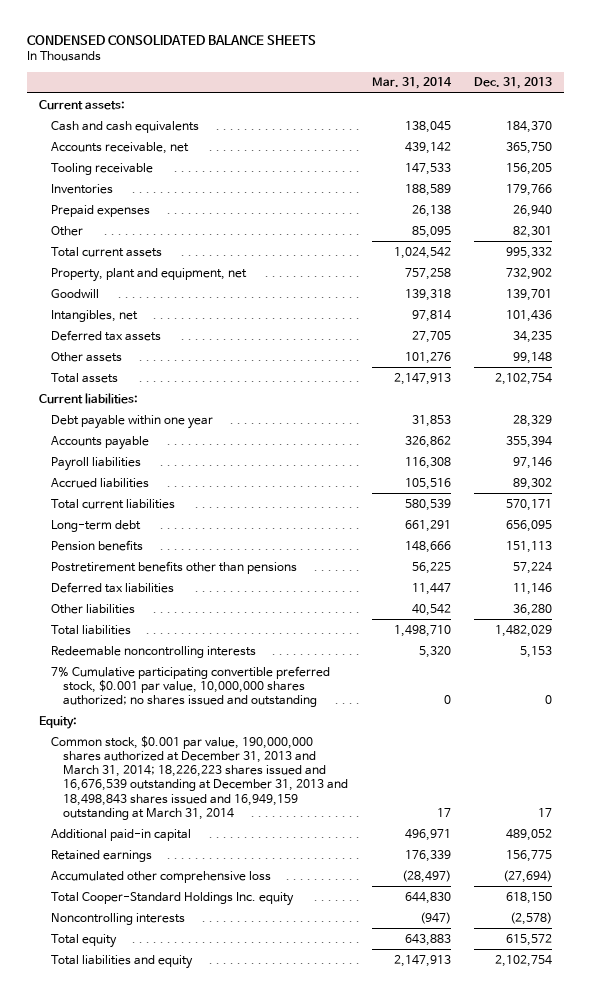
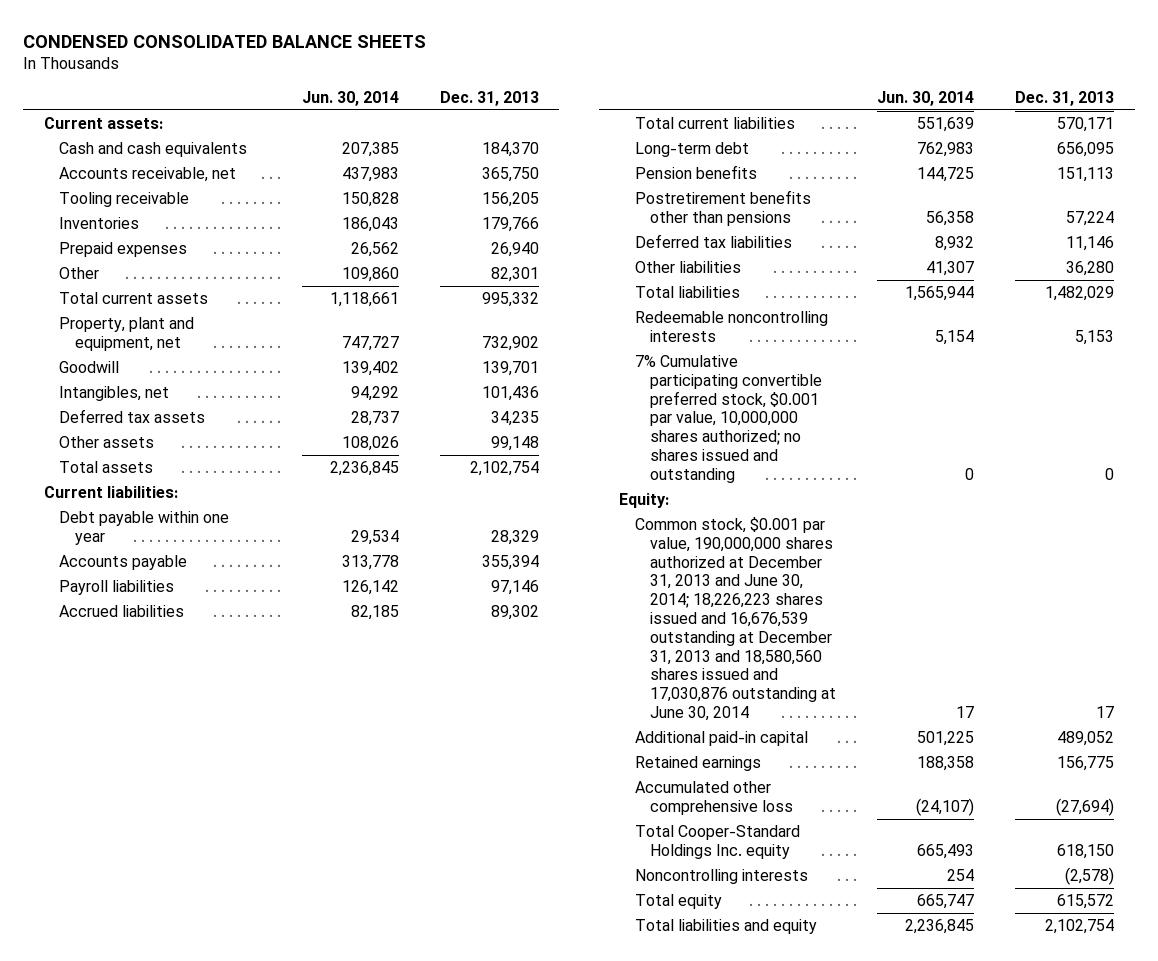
[371,77,452,90] Mar. 31, 2014 -> none
none -> [301,90,399,106] Jun. 30, 2014
[51,735,349,820] Common stock, $0.001 par value, 190,000,000 shares authorized at December 31, 2013 and March 31, 2014; 18,226,223 shares issued and 16,676,539 outstanding at December 31, 2013 and 18,498,843 shares issued and 16,949,159 outstanding at March 31, 2014 -> [634,517,837,721] Common stock, $0.001 par value, 190,000,000 shares authorized at December 31, 2013 and June 30, 2014; 18,226,223 shares issued and 16,676,539 outstanding at December 31, 2013 and 18,580,560 shares issued and 17,030,876 outstanding at June 30, 2014

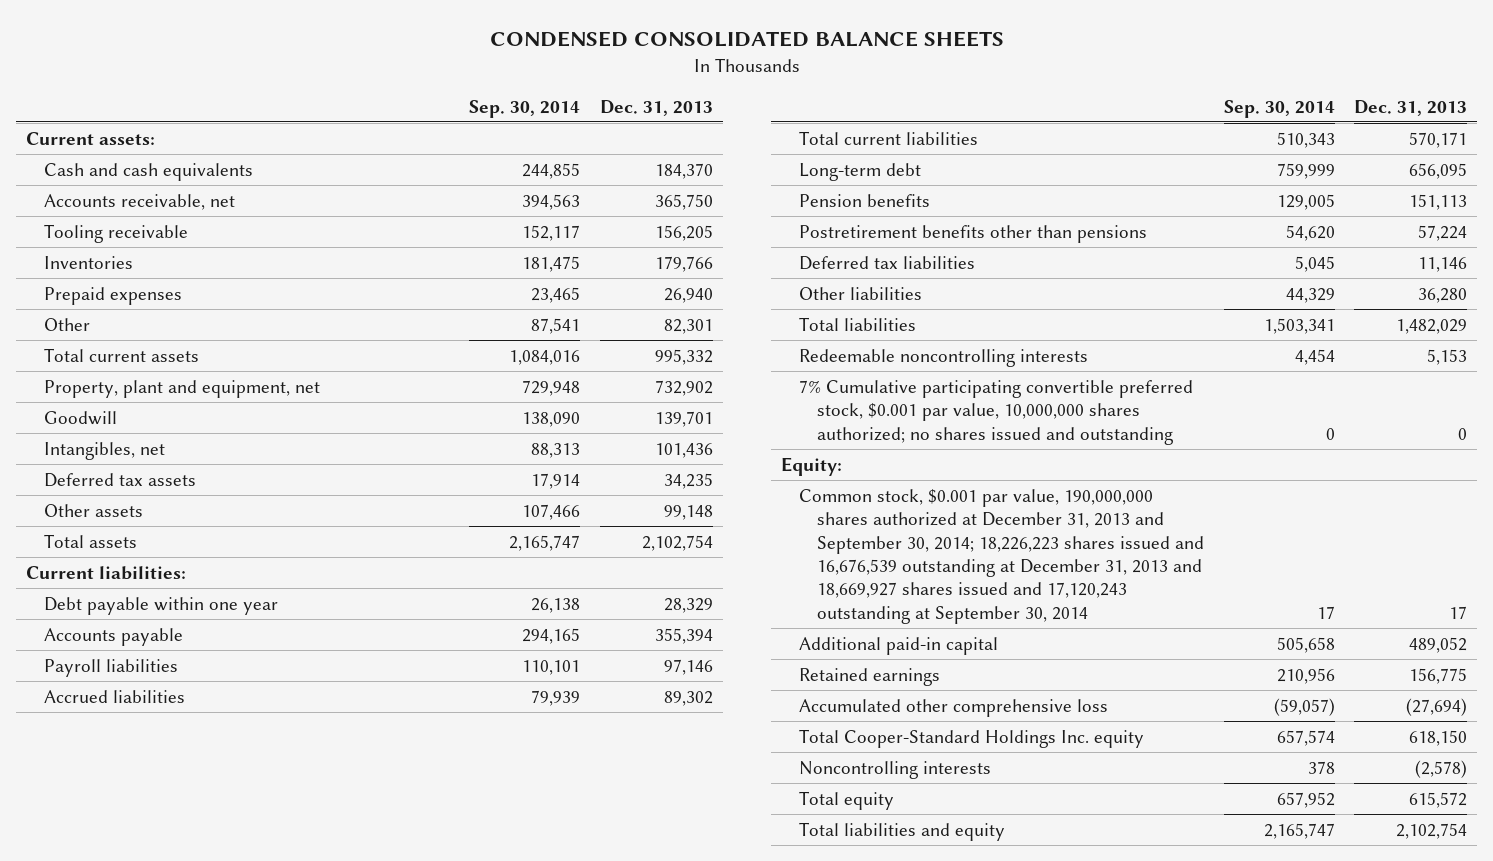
[301,90,399,106] Jun. 30, 2014 -> none
none -> [468,99,580,118] Sep. 30, 2014
[634,517,837,721] Common stock, $0.001 par value, 190,000,000 shares authorized at December 31, 2013 and June 30, 2014; 18,226,223 shares issued and 16,676,539 outstanding at December 31, 2013 and 18,580,560 shares issued and 17,030,876 outstanding at June 30, 2014 -> [798,488,1204,624] Common stock, $0.001 par value, 190,000,000 shares authorized at December 31, 2013 and September 30, 2014; 18,226,223 shares issued and 16,676,539 outstanding at December 31, 2013 and 18,669,927 shares issued and 17,120,243 outstanding at September 30, 2014

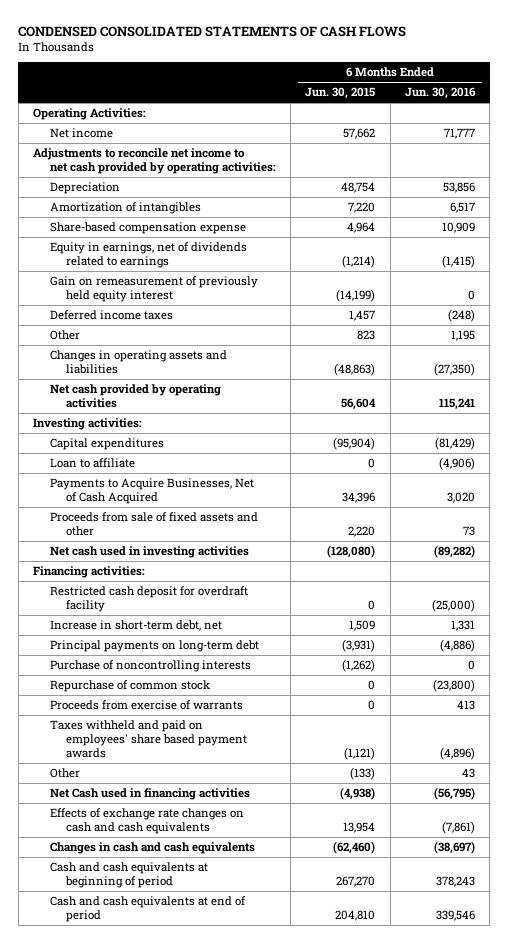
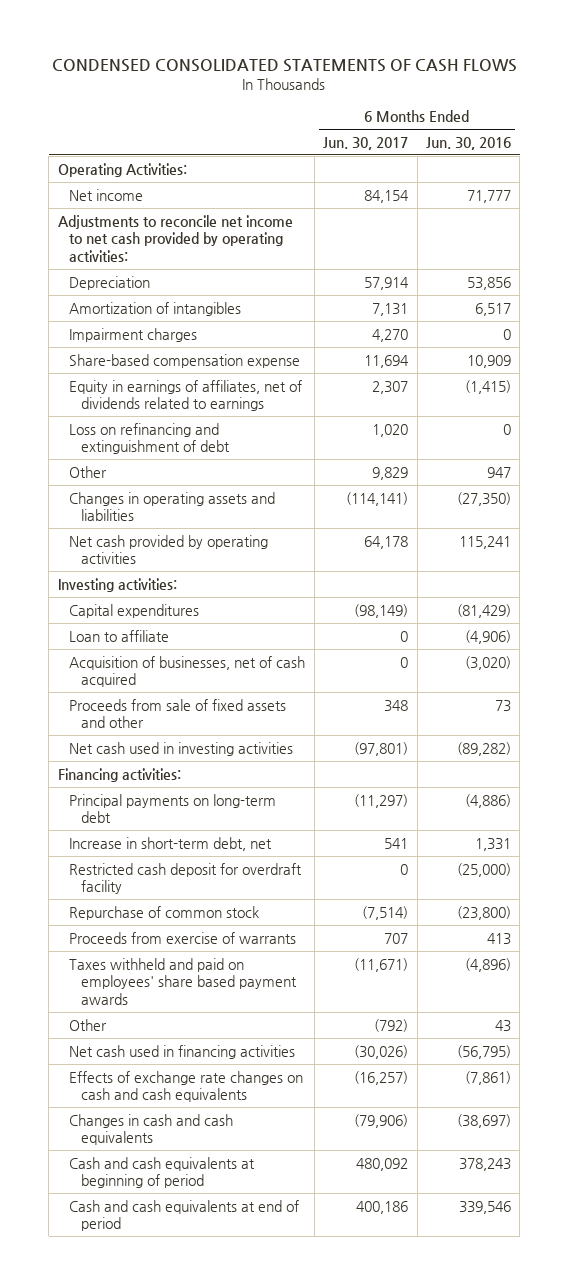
[305,87,376,100] Jun. 30, 2015 -> none
none -> [323,136,409,150] Jun. 30, 2017
none -> [69,327,198,342] Impairment charges
[49,276,258,302] Gain on remeasurement of previously held equity interest -> none
[49,310,173,321] Deferred income taxes -> none
[49,242,247,268] Equity in earnings, net of dividends related to earnings -> [69,379,303,412] Equity in earnings of affiliates, net of dividends related to earnings
none -> [69,422,230,455] Loss on refinancing and extinguishment of debt
[450,330,475,342] 1,195 -> [486,466,511,478] 947
[49,478,254,504] Payments to Acquire Businesses, Net of Cash Acquired -> [69,655,306,688] Acquisition of businesses, net of cash acquired
[446,491,475,503] 3,020 -> [464,655,511,670] (3,020)
[49,660,251,673] Purchase of noncontrolling interests -> none
[49,620,222,632] Increase in short-term debt, net -> [69,836,273,851] Increase in short-term debt, net
[49,586,248,612] Restricted cash deposit for overdraft facility -> [69,862,303,895] Restricted cash deposit for overdraft facility
[49,788,250,801] Net Cash used in financing activities -> [69,1044,296,1059] Net cash used in financing activities

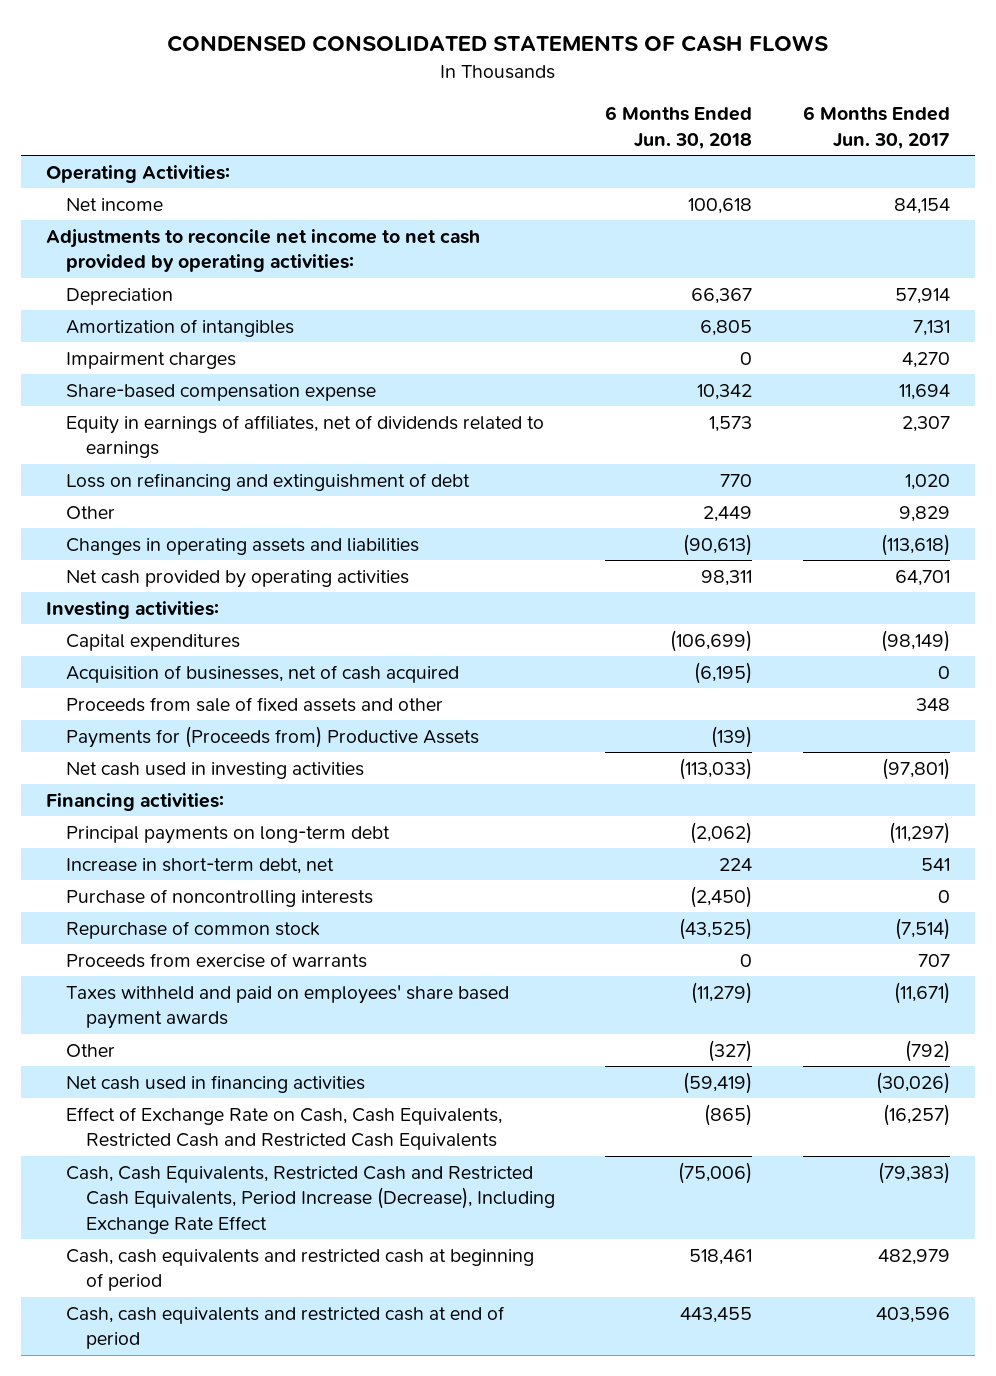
[425,136,511,150] Jun. 30, 2016 -> none
none -> [605,106,753,149] 6 Months Ended Jun. 30, 2018
[346,491,409,506] (114,141) -> [881,533,951,556] (113,618)
[364,535,409,549] 64,178 -> [895,569,951,586] 64,701
[69,629,170,642] Loan to affiliate -> none
none -> [65,725,479,748] Payments for (Proceeds from) Productive Assets
[69,862,303,895] Restricted cash deposit for overdraft facility -> none
none -> [65,888,373,907] Purchase of noncontrolling interests
[69,1113,234,1146] Changes in cash and cash equivalents -> none
[69,1070,304,1103] Effects of exchange rate changes on cash and cash equivalents -> [65,1106,502,1151] Effect of Exchange Rate on Cash, Cash Equivalents, Restricted Cash and Restricted Cash Equivalents
none -> [65,1165,555,1234] Cash, Cash Equivalents, Restricted Cash and Restricted Cash Equivalents, Period Increase (Decrease), Including Exchange Rate Effect
[69,1156,256,1189] Cash and cash equivalents at beginning of period -> [65,1248,534,1292] Cash, cash equivalents and restricted cash at beginning of period
[356,1157,409,1171] 480,092 -> [878,1248,951,1265] 482,979
[69,1199,300,1232] Cash and cash equivalents at end of period -> [65,1305,505,1350] Cash, cash equivalents and restricted cash at end of period
[356,1200,409,1214] 400,186 -> [876,1306,951,1323] 403,596

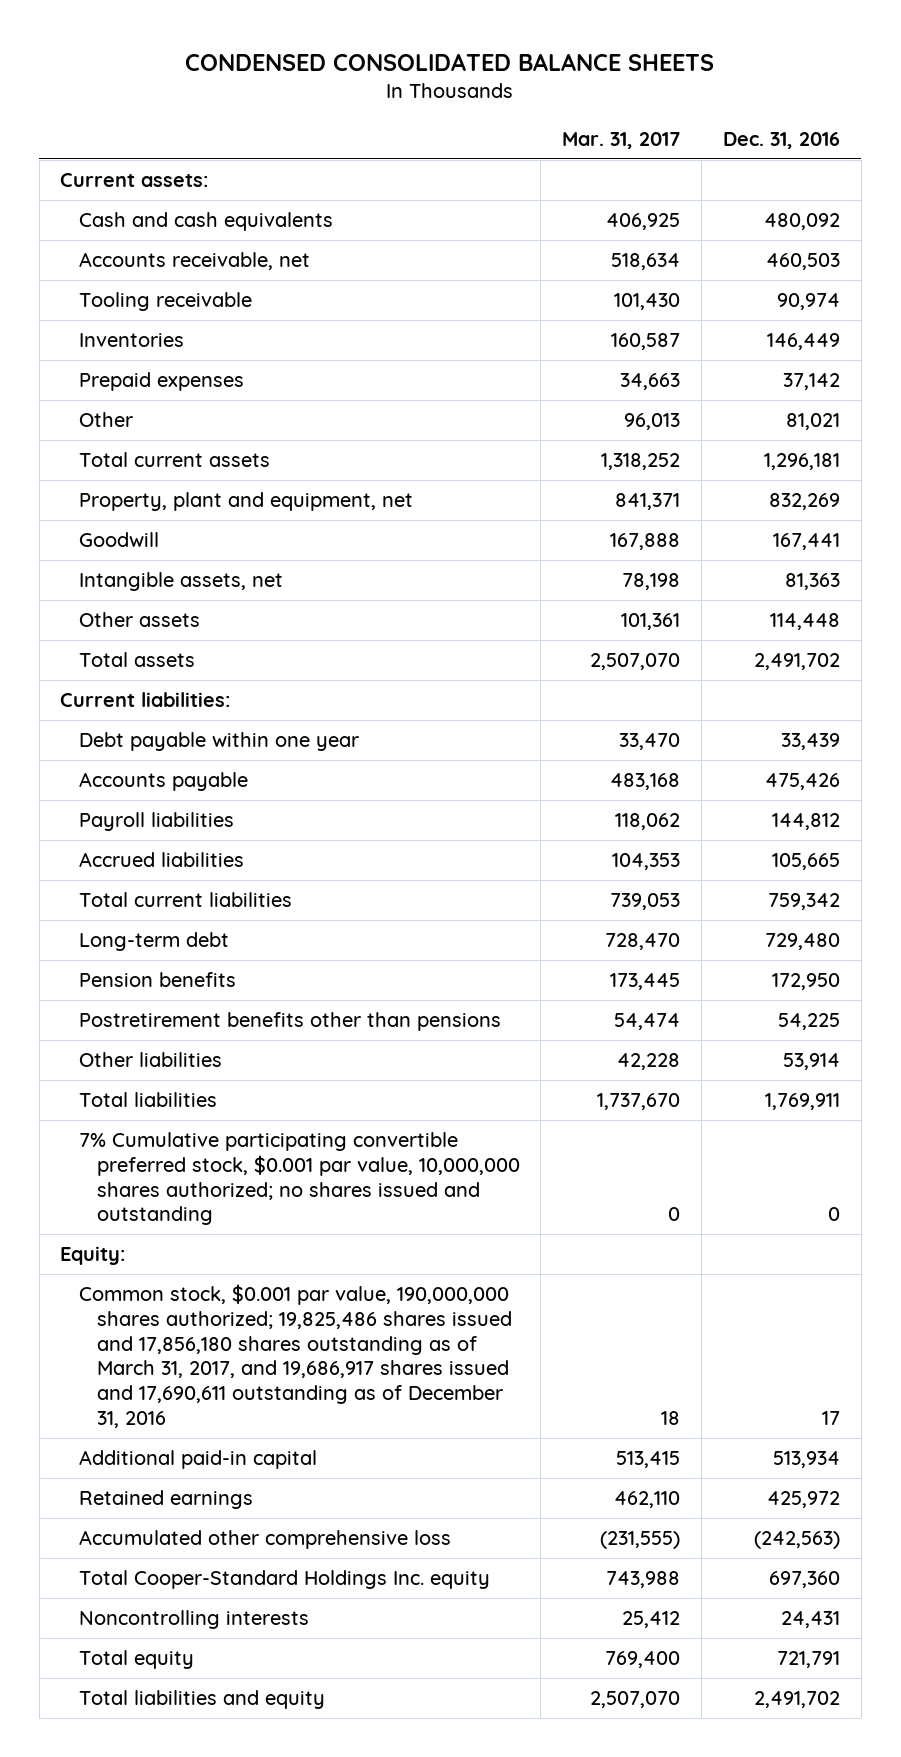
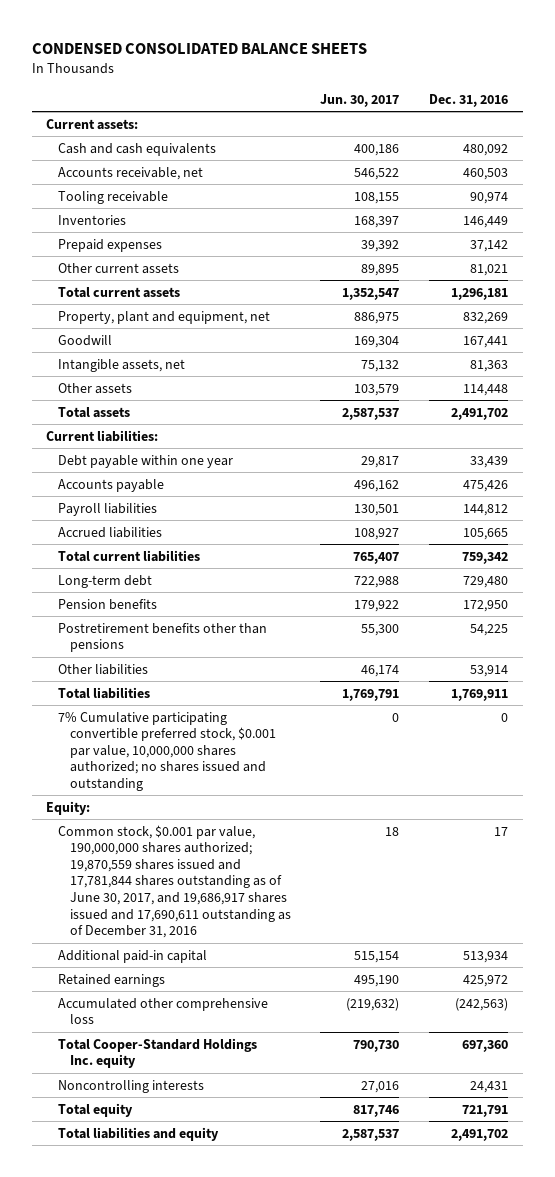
[562,131,681,149] Mar. 31, 2017 -> none
none -> [320,93,400,107] Jun. 30, 2017
[78,412,133,428] Other -> [58,262,180,274] Other current assets
[78,1284,512,1428] Common stock, $0.001 par value, 190,000,000 shares authorized; 19,825,486 shares issued and 17,856,180 shares outstanding as of March 31, 2017, and 19,686,917 shares issued and 17,690,611 outstanding as of December 31, 2016 -> [58,824,291,939] Common stock, $0.001 par value, 190,000,000 shares authorized; 19,870,559 shares issued and 17,781,844 shares outstanding as of June 30, 2017, and 19,686,917 shares issued and 17,690,611 outstanding as of December 31, 2016

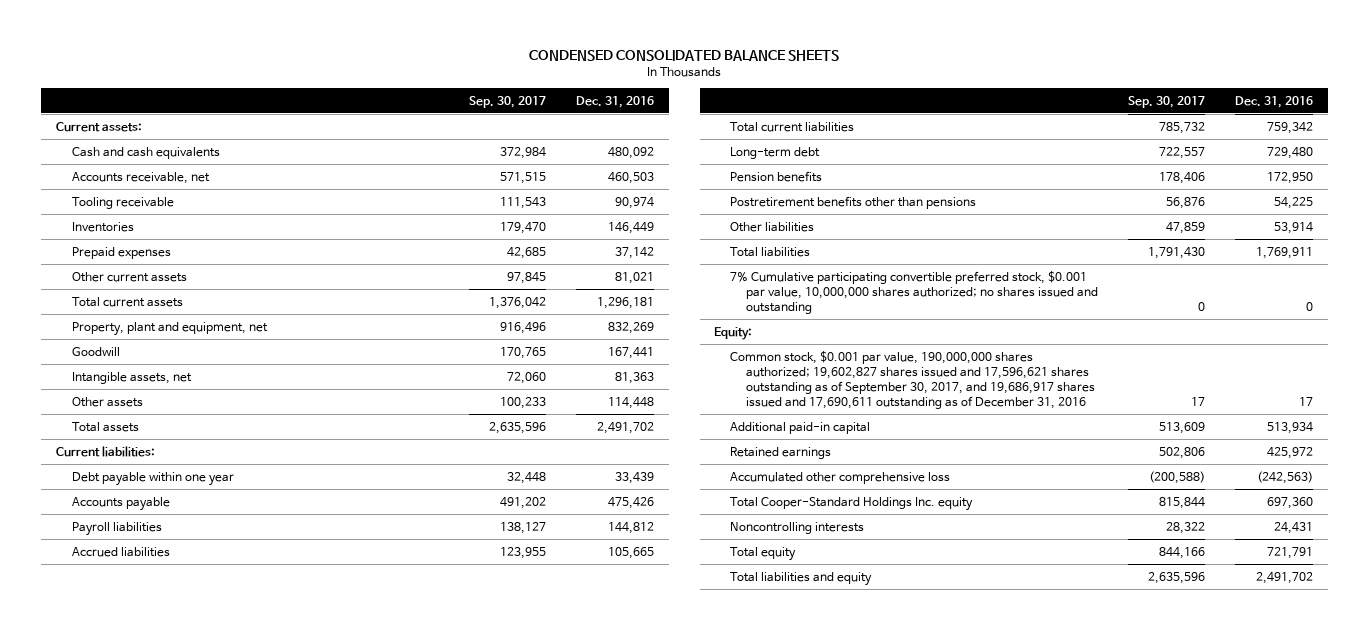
[320,93,400,107] Jun. 30, 2017 -> none
none -> [469,96,547,109] Sep. 30, 2017
[58,824,291,939] Common stock, $0.001 par value, 190,000,000 shares authorized; 19,870,559 shares issued and 17,781,844 shares outstanding as of June 30, 2017, and 19,686,917 shares issued and 17,690,611 outstanding as of December 31, 2016 -> [730,350,1096,409] Common stock, $0.001 par value, 190,000,000 shares authorized; 19,602,827 shares issued and 17,596,621 shares outstanding as of September 30, 2017, and 19,686,917 shares issued and 17,690,611 outstanding as of December 31, 2016

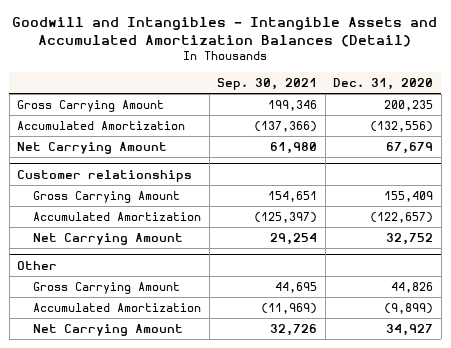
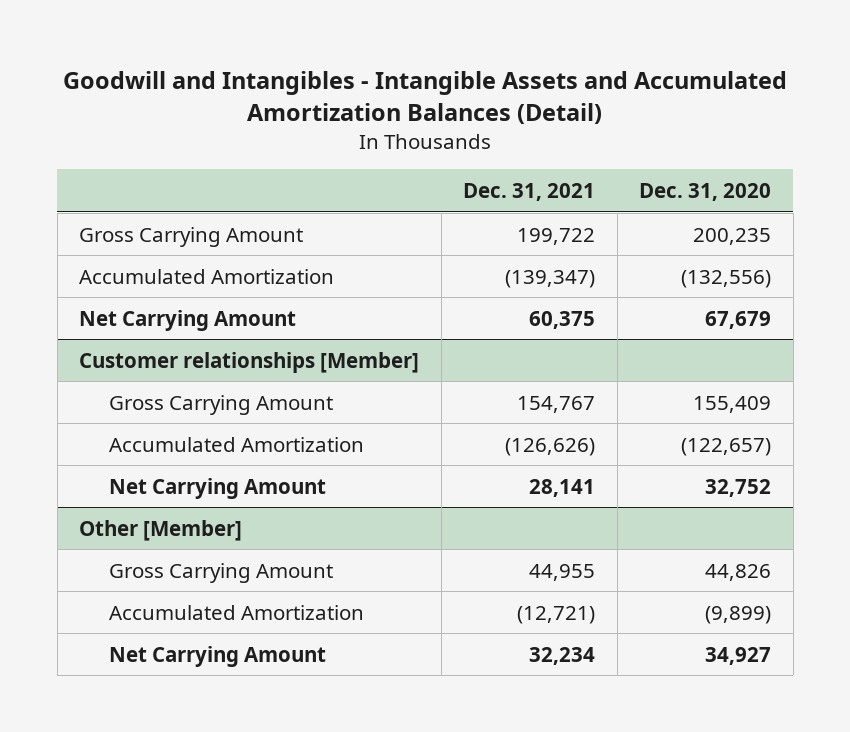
[217,78,318,91] Sep. 30, 2021 -> none
none -> [463,183,596,202] Dec. 31, 2021
[17,169,193,182] Customer relationships -> [79,351,420,373] Customer relationships [Member]
[17,260,58,270] Other -> [79,519,243,541] Other [Member]

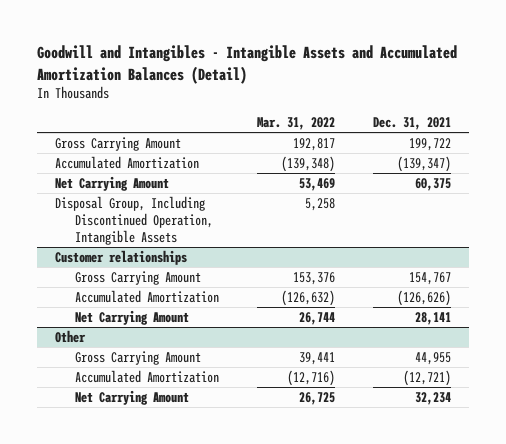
[639,183,772,202] Dec. 31, 2020 -> none
none -> [256,117,335,131] Mar. 31, 2022
none -> [55,196,214,246] Disposal Group, Including Discontinued Operation, Intangible Assets
[79,351,420,373] Customer relationships [Member] -> [55,250,188,266] Customer relationships
[79,519,243,541] Other [Member] -> [55,330,87,344] Other

